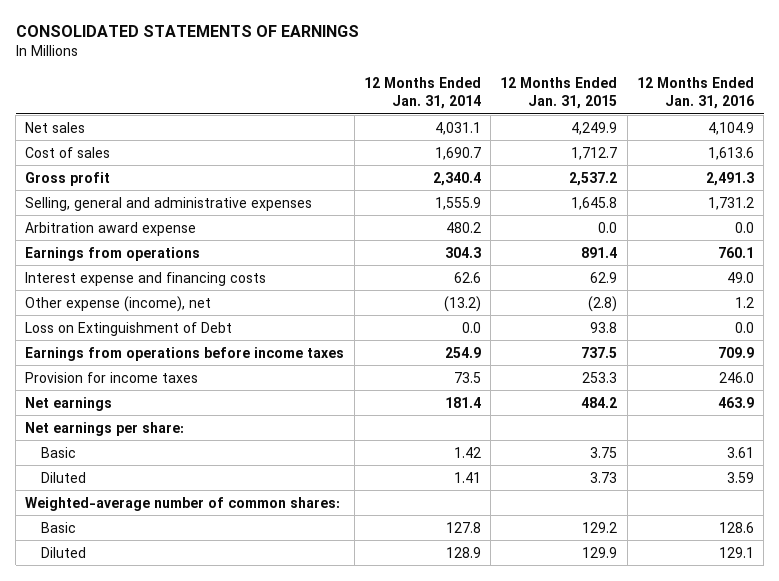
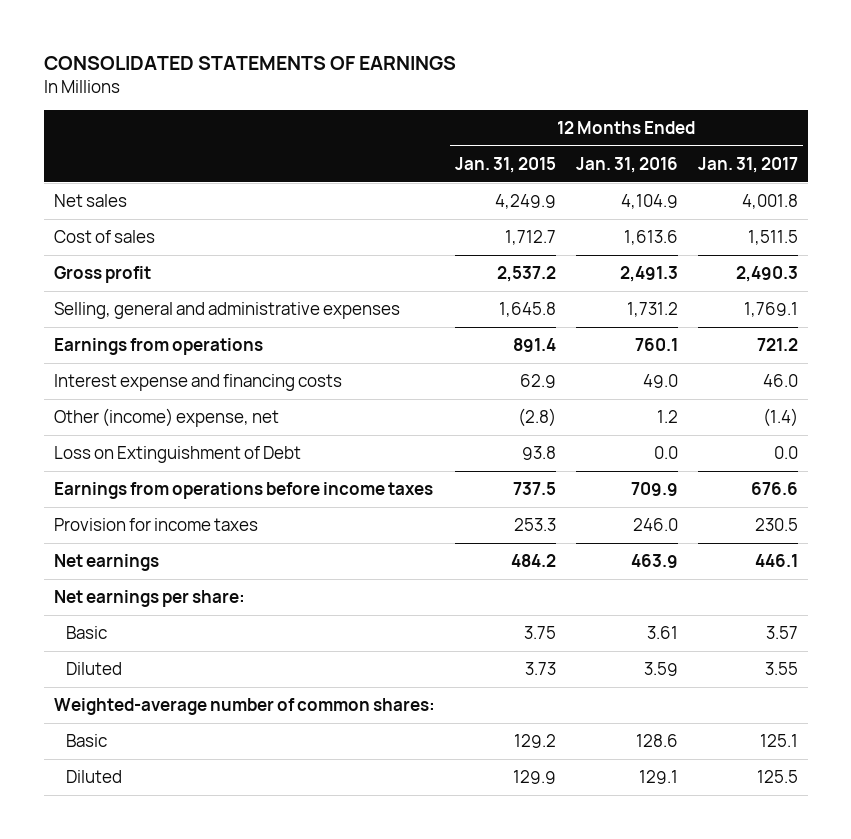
[363,77,481,110] 12 Months Ended Jan. 31, 2014 -> none
none -> [697,157,798,174] Jan. 31, 2017
[25,221,197,236] Arbitration award expense -> none
[25,295,212,312] Other expense (income), net -> [53,408,279,428] Other (income) expense, net

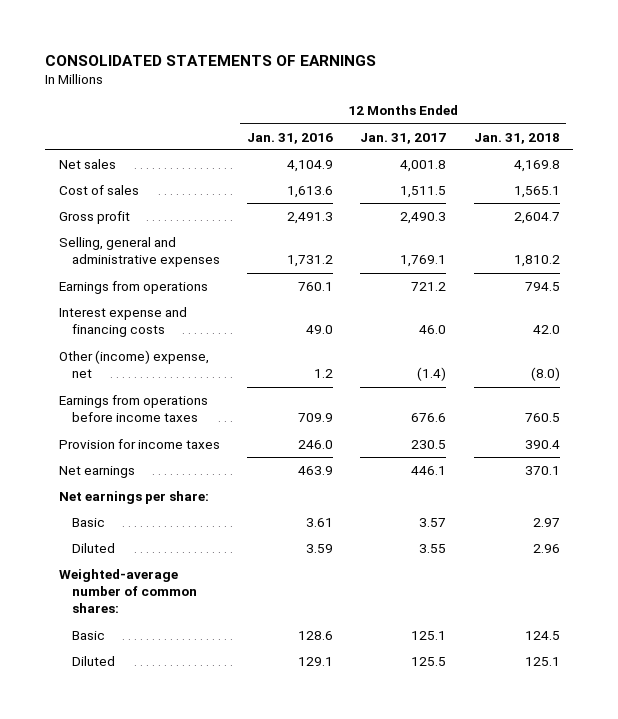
[454,157,556,174] Jan. 31, 2015 -> none
none -> [473,132,560,144] Jan. 31, 2018
[53,446,301,464] Loss on Extinguishment of Debt -> none

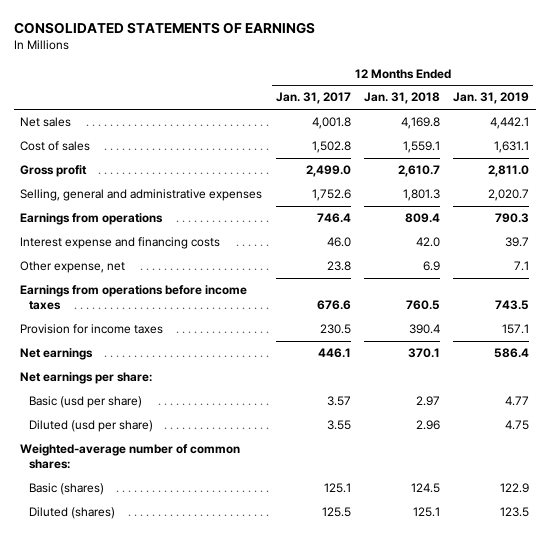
[247,132,334,144] Jan. 31, 2016 -> none
none -> [453,92,530,105] Jan. 31, 2019
[400,185,447,198] 1,511.5 -> [311,141,351,154] 1,502.8
[513,185,560,198] 1,565.1 -> [403,141,441,154] 1,559.1
[400,211,447,224] 2,490.3 -> [305,165,351,178] 2,499.0
[513,211,560,224] 2,604.7 -> [398,165,441,178] 2,610.7
[400,255,447,268] 1,769.1 -> [311,189,351,202] 1,752.6
[513,255,560,268] 1,810.2 -> [403,189,441,202] 1,801.3
[411,281,447,291] 721.2 -> [316,213,351,224] 746.4
[524,281,560,291] 794.5 -> [405,213,441,224] 809.4
[58,349,209,379] Other (income) expense, net -> [20,261,126,274] Other expense, net
[417,367,447,382] (1.4) -> [326,261,351,272] 23.8
[530,367,560,382] (8.0) -> [423,261,441,272] 6.9
[71,517,105,527] Basic -> [29,396,143,409] Basic (usd per share)
[71,542,115,553] Diluted -> [29,420,154,433] Diluted (usd per share)
[71,630,105,640] Basic -> [29,483,105,496] Basic (shares)
[71,655,115,666] Diluted -> [29,507,116,520] Diluted (shares)

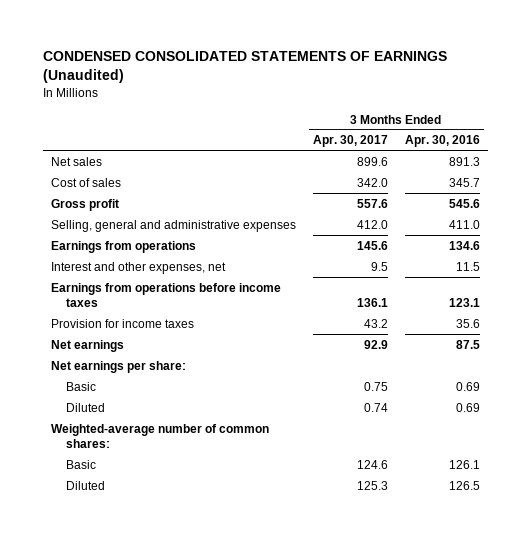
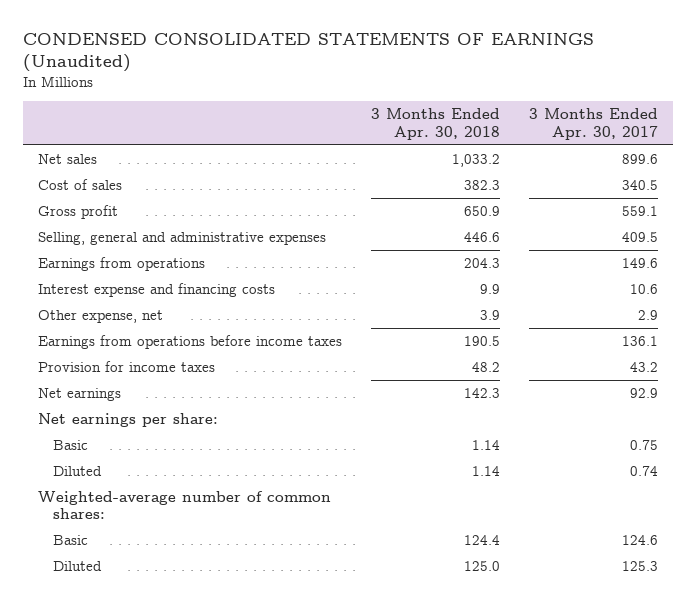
[404,135,480,148] Apr. 30, 2016 -> none
none -> [370,108,500,140] 3 Months Ended Apr. 30, 2018
[356,177,388,187] 342.0 -> [622,179,659,190] 340.5
[356,198,388,208] 557.6 -> [622,205,659,216] 559.1
[356,219,388,229] 412.0 -> [622,231,659,242] 409.5
[356,240,388,250] 145.6 -> [622,257,659,268] 149.6
[50,261,226,274] Interest and other expenses, net -> [37,282,275,297] Interest expense and financing costs
[370,261,388,271] 9.5 -> [630,283,659,294] 10.6
none -> [37,309,163,323] Other expense, net

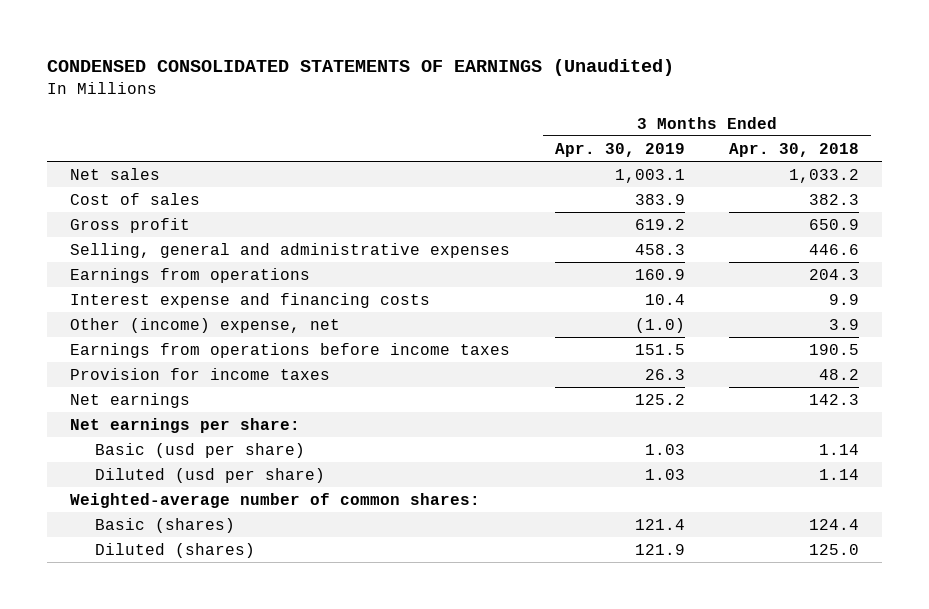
[529,108,659,140] 3 Months Ended Apr. 30, 2017 -> none
none -> [554,142,685,157] Apr. 30, 2019
[37,309,163,323] Other expense, net -> [69,317,340,333] Other (income) expense, net
[53,439,89,450] Basic -> [94,442,305,458] Basic (usd per share)
[53,465,103,476] Diluted -> [94,467,325,483] Diluted (usd per share)
[53,534,89,545] Basic -> [94,517,235,533] Basic (shares)
[53,560,103,571] Diluted -> [94,542,255,558] Diluted (shares)

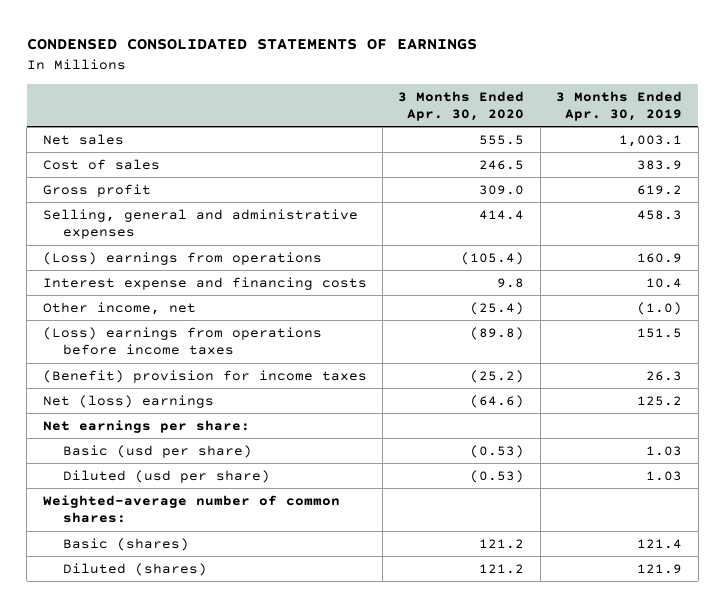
[47,59,675,77] CONDENSED CONSOLIDATED STATEMENTS OF EARNINGS (Unaudited) -> [26,38,477,51] CONDENSED CONSOLIDATED STATEMENTS OF EARNINGS
[729,142,860,157] Apr. 30, 2018 -> none
none -> [398,90,525,121] 3 Months Ended Apr. 30, 2020
[69,267,310,283] Earnings from operations -> [42,251,322,265] (Loss) earnings from operations
[69,317,340,333] Other (income) expense, net -> [42,301,196,315] Other income, net
[69,342,510,358] Earnings from operations before income taxes -> [42,326,322,356] (Loss) earnings from operations before income taxes
[69,367,330,380] Provision for income taxes -> [42,369,367,383] (Benefit) provision for income taxes
[69,392,190,408] Net earnings -> [42,394,214,408] Net (loss) earnings

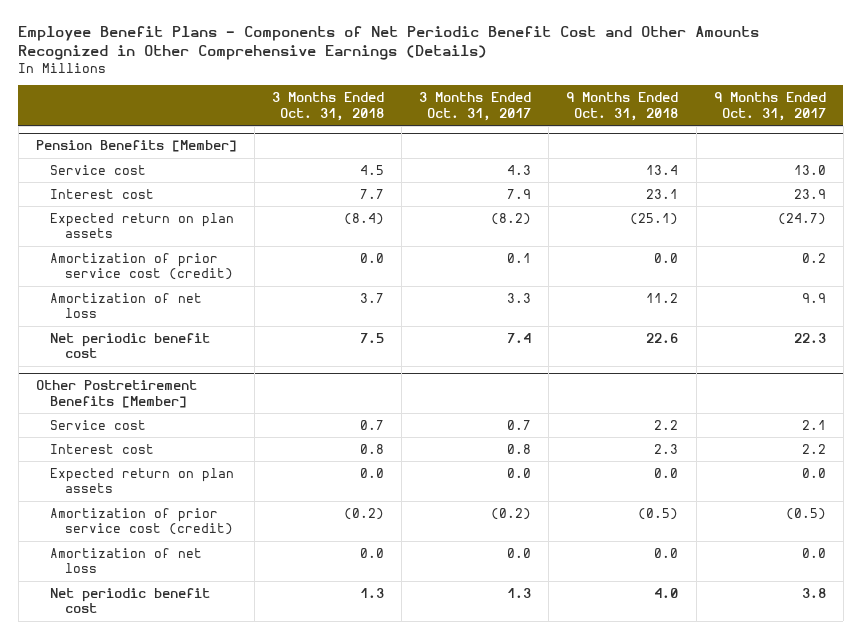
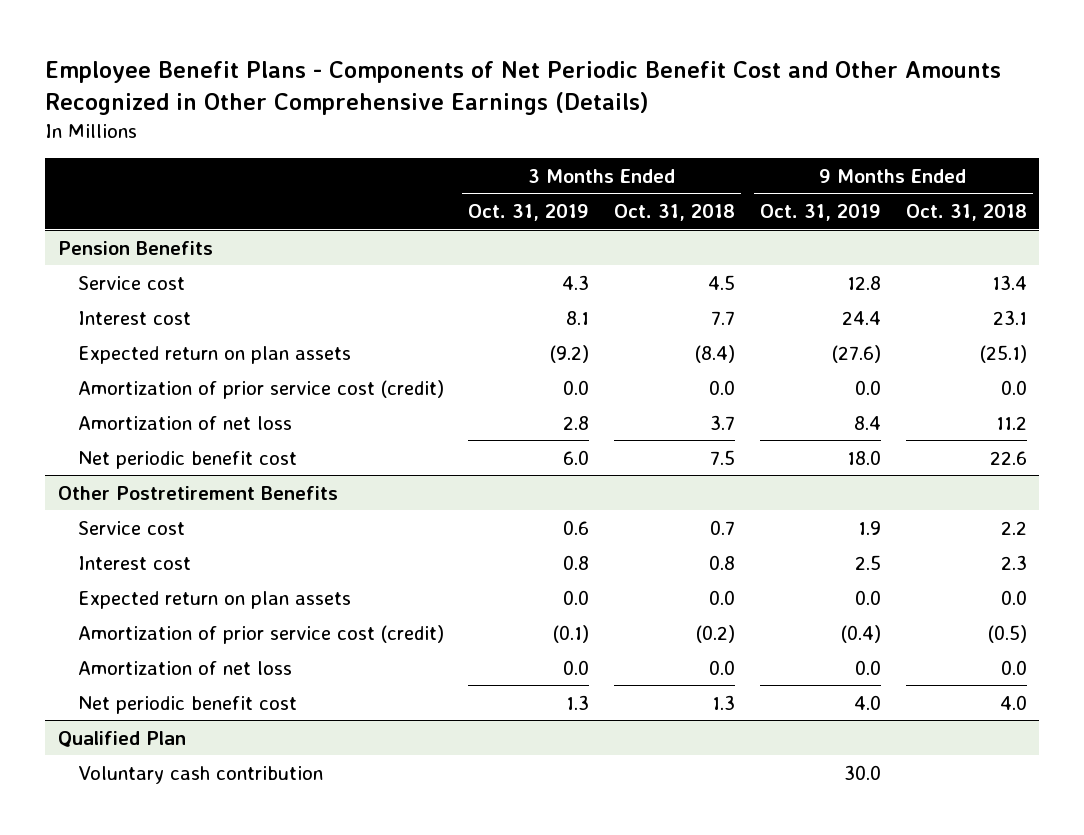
[419,92,532,121] 3 Months Ended Oct. 31, 2017 -> none
[713,92,826,121] 9 Months Ended Oct. 31, 2017 -> none
none -> [468,204,590,222] Oct. 31, 2019
none -> [759,204,881,222] Oct. 31, 2019
[35,140,237,153] Pension Benefits [Member] -> [57,240,213,255] Pension Benefits
[35,380,197,408] Other Postretirement Benefits [Member] -> [57,485,338,500] Other Postretirement Benefits
none -> [57,730,186,747] Qualified Plan
none -> [77,765,323,784] Voluntary cash contribution

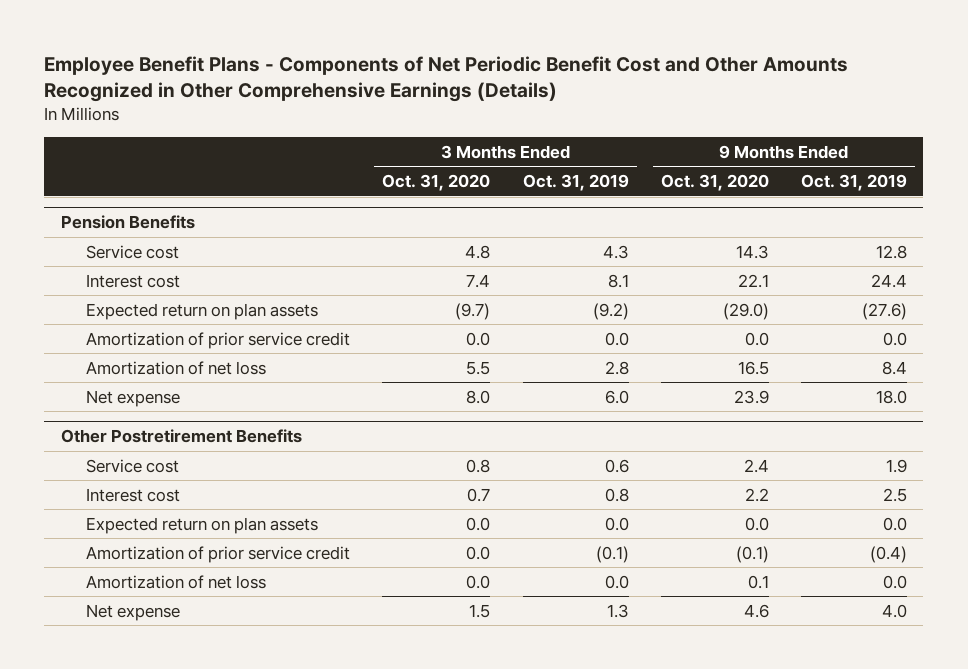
[614,204,736,222] Oct. 31, 2018 -> none
[905,204,1027,222] Oct. 31, 2018 -> none
none -> [382,174,491,192] Oct. 31, 2020
none -> [660,174,769,192] Oct. 31, 2020
[77,379,444,399] Amortization of prior service cost (credit) -> [86,331,351,349] Amortization of prior service credit
[77,450,297,469] Net periodic benefit cost -> [86,389,181,407] Net expense
[77,624,444,644] Amortization of prior service cost (credit) -> [86,545,351,563] Amortization of prior service credit
[57,730,186,747] Qualified Plan -> none
[77,765,323,784] Voluntary cash contribution -> none
[77,695,297,714] Net periodic benefit cost -> [86,603,181,621] Net expense

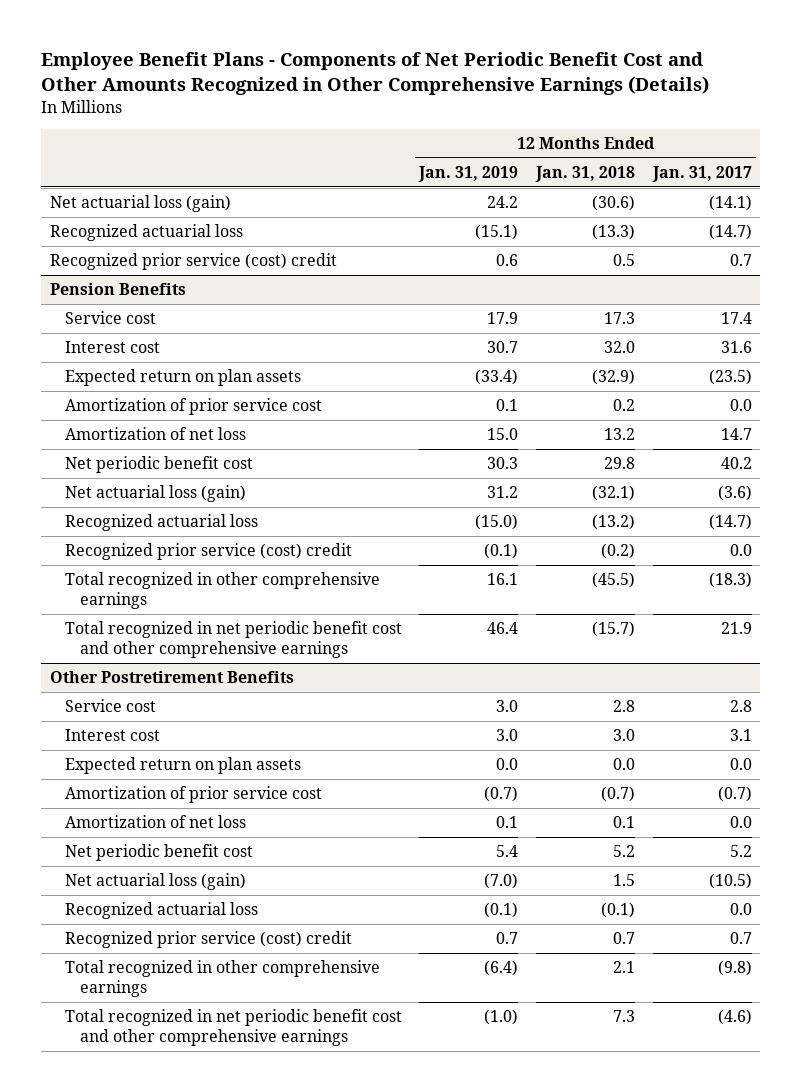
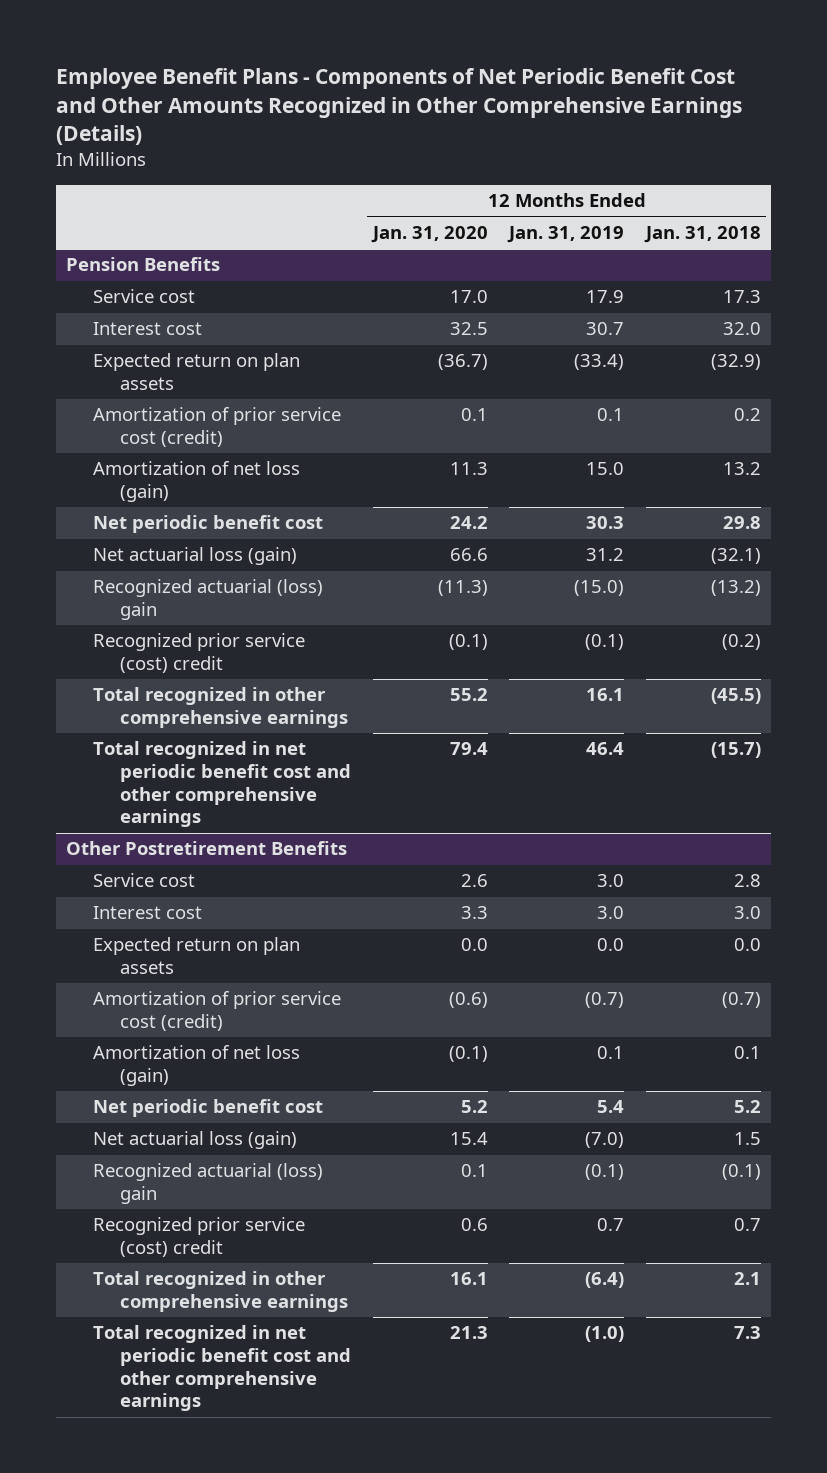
[651,166,752,183] Jan. 31, 2017 -> none
none -> [370,225,488,243] Jan. 31, 2020
[49,195,231,213] Net actuarial loss (gain) -> none
[49,224,243,242] Recognized actuarial loss -> none
[49,253,337,271] Recognized prior service (cost) credit -> none
[64,398,322,416] Amortization of prior service cost -> [93,407,342,448] Amortization of prior service cost (credit)
[64,427,246,441] Amortization of net loss -> [93,461,301,503] Amortization of net loss (gain)
[64,514,258,532] Recognized actuarial loss -> [93,579,324,621] Recognized actuarial (loss) gain
[64,786,322,804] Amortization of prior service cost -> [93,991,342,1032] Amortization of prior service cost (credit)
[64,815,246,829] Amortization of net loss -> [93,1045,301,1087] Amortization of net loss (gain)
[64,902,258,920] Recognized actuarial loss -> [93,1163,324,1205] Recognized actuarial (loss) gain

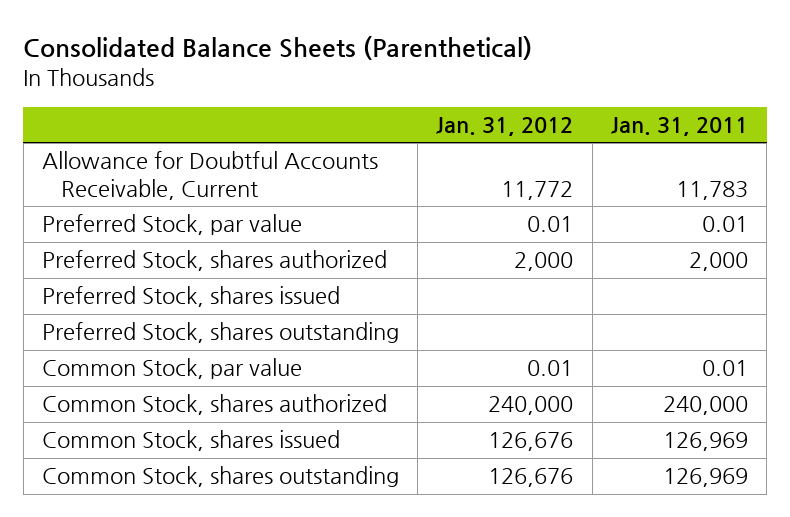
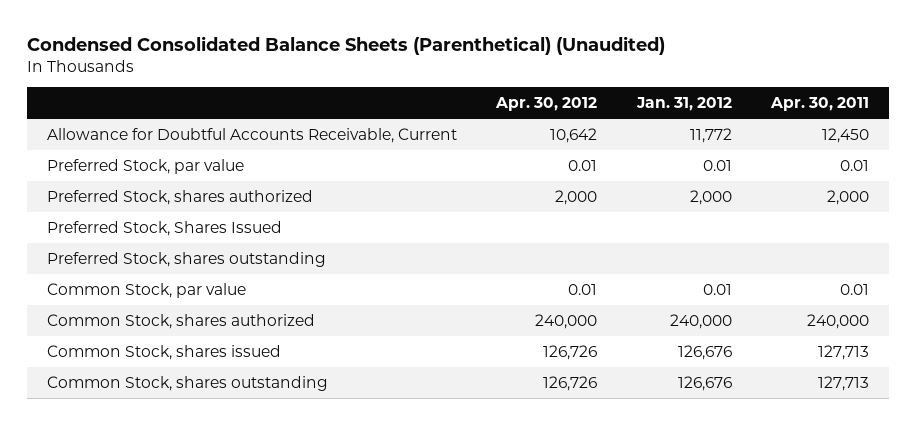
[23,36,533,61] Consolidated Balance Sheets (Parenthetical) -> [26,35,665,55] Condensed Consolidated Balance Sheets (Parenthetical) (Unaudited)
[610,116,748,136] Jan. 31, 2011 -> none
none -> [495,97,598,112] Apr. 30, 2012
none -> [770,97,870,112] Apr. 30, 2011
[42,286,341,308] Preferred Stock, shares issued -> [46,220,282,236] Preferred Stock, Shares Issued

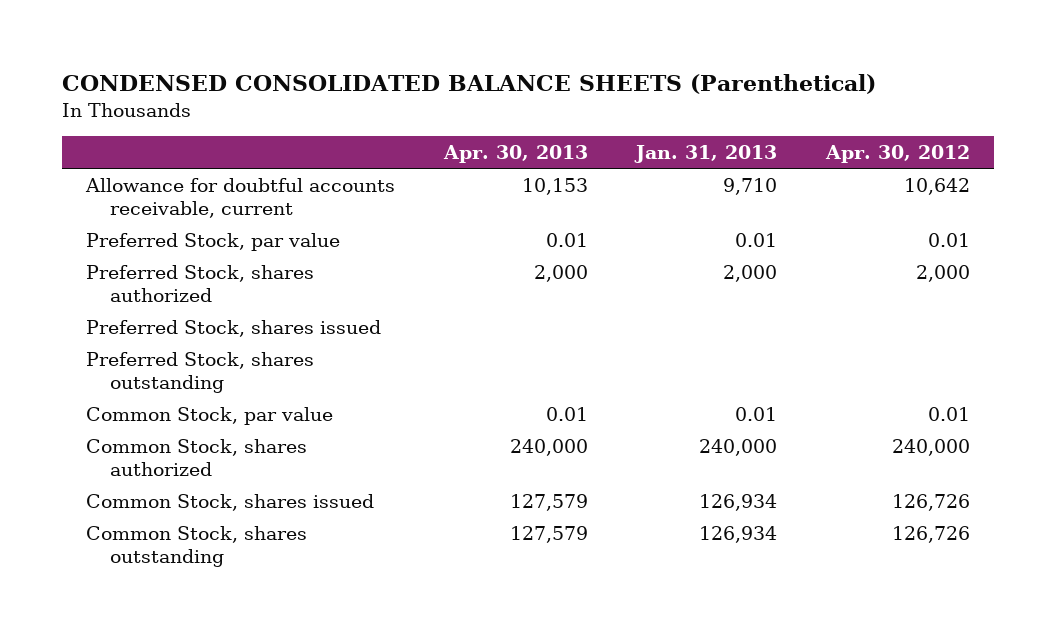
[26,35,665,55] Condensed Consolidated Balance Sheets (Parenthetical) (Unaudited) -> [61,74,876,95] CONDENSED CONSOLIDATED BALANCE SHEETS (Parenthetical)
[635,97,732,112] Jan. 31, 2012 -> none
[770,97,870,112] Apr. 30, 2011 -> none
none -> [442,145,588,164] Apr. 30, 2013
none -> [634,145,778,164] Jan. 31, 2013
[46,127,457,143] Allowance for Doubtful Accounts Receivable, Current -> [85,178,396,218] Allowance for doubtful accounts receivable, current
[46,220,282,236] Preferred Stock, Shares Issued -> [86,320,382,338] Preferred Stock, shares issued

